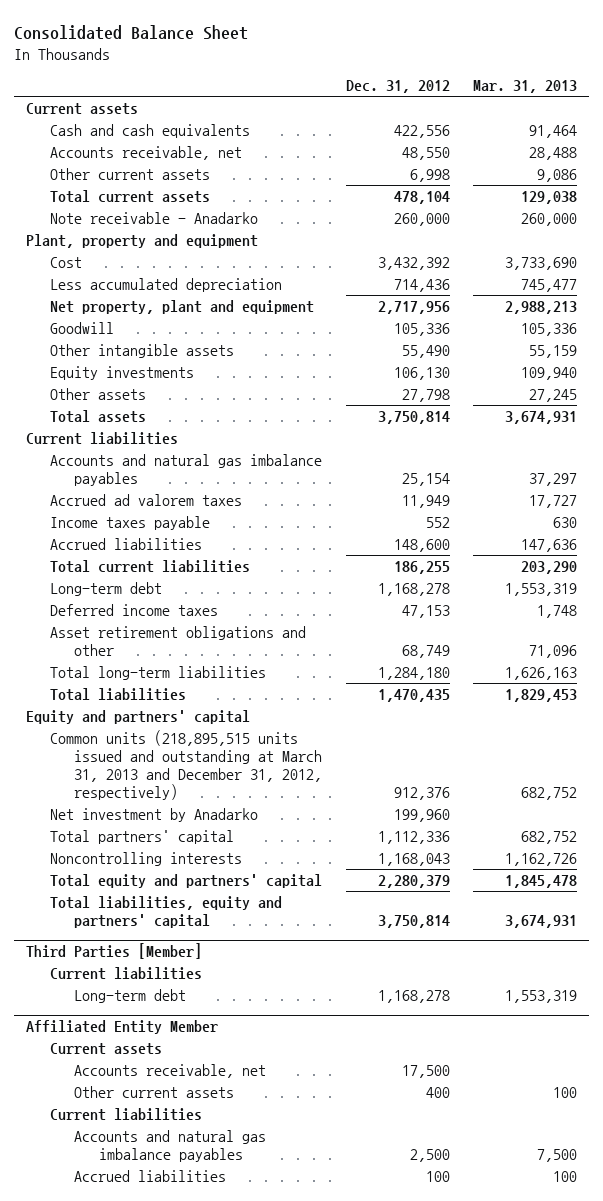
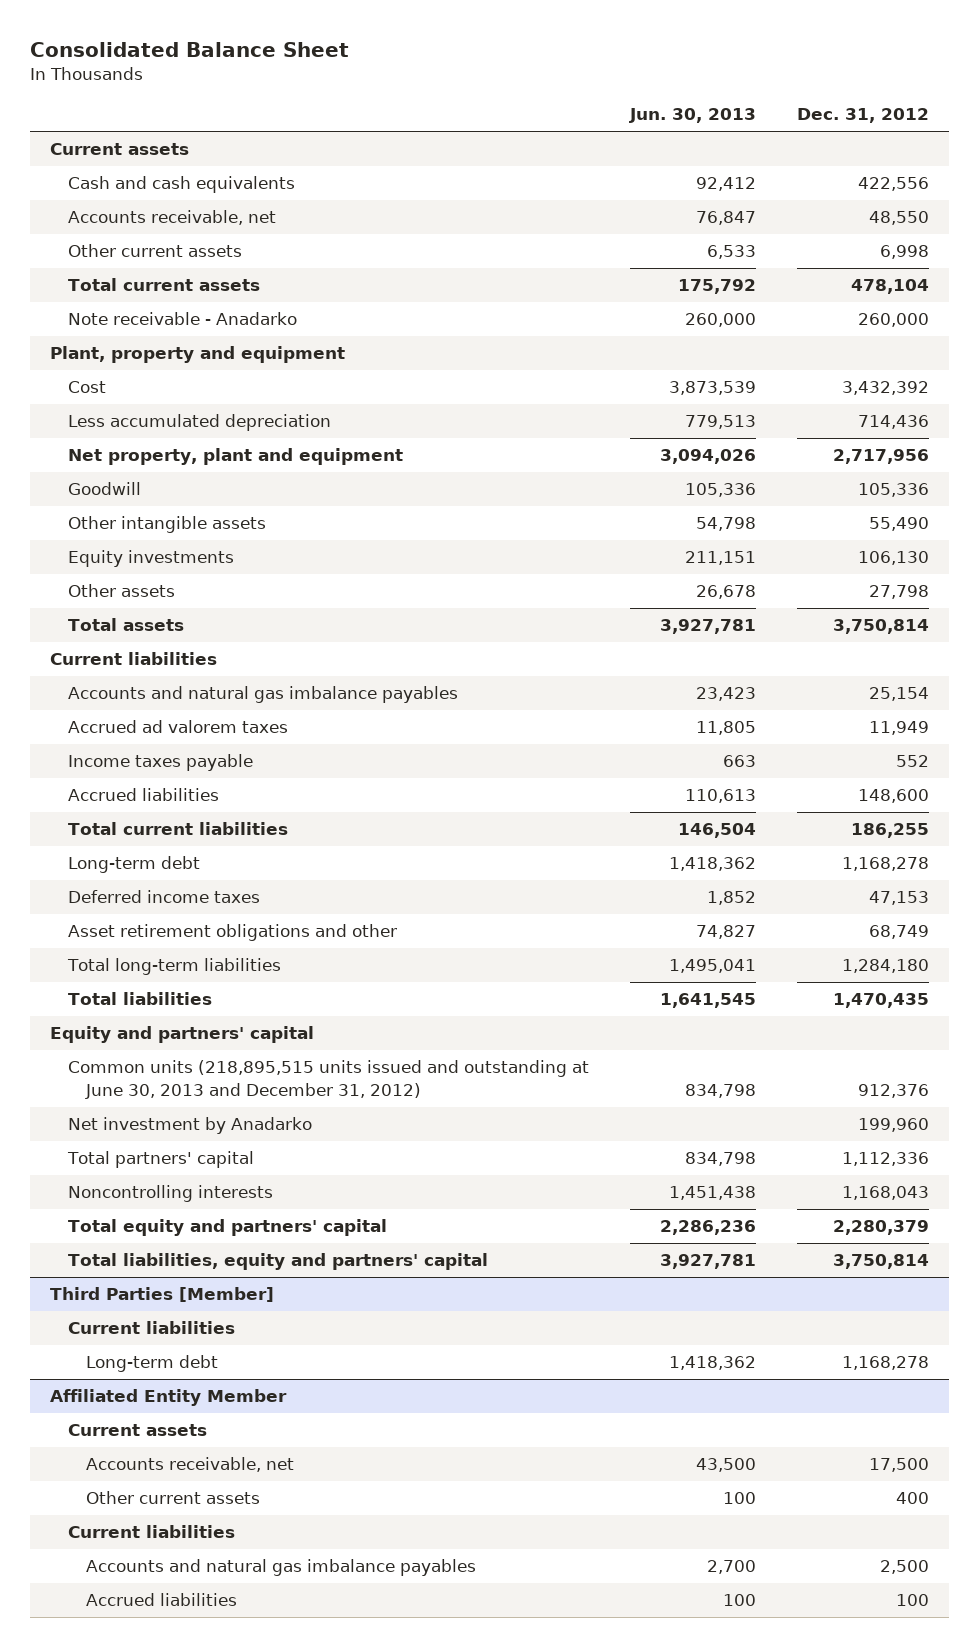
[473,80,578,94] Mar. 31, 2013 -> none
none -> [629,108,757,124] Jun. 30, 2013
[49,730,323,801] Common units (218,895,515 units issued and outstanding at March 31, 2013 and December 31, 2012, respectively) -> [68,1060,590,1099] Common units (218,895,515 units issued and outstanding at June 30, 2013 and December 31, 2012)

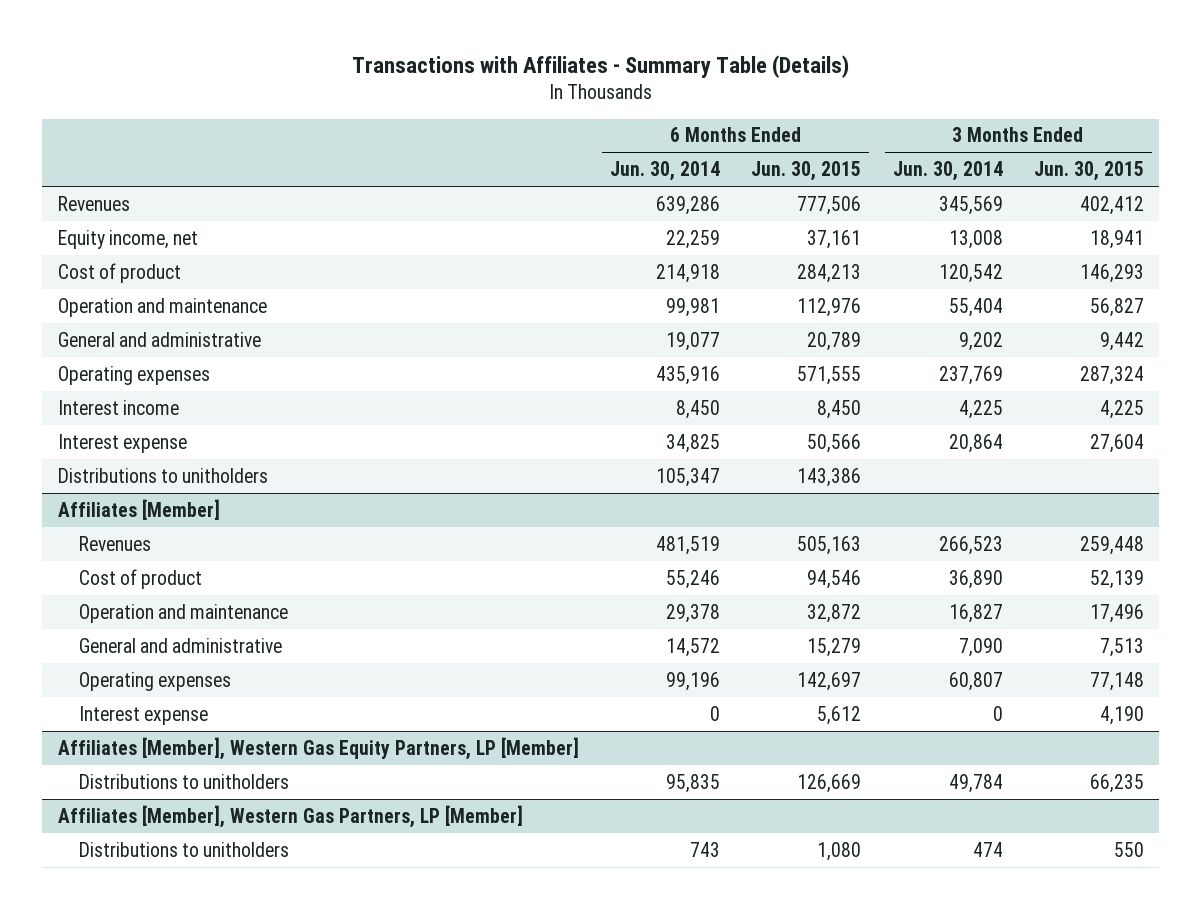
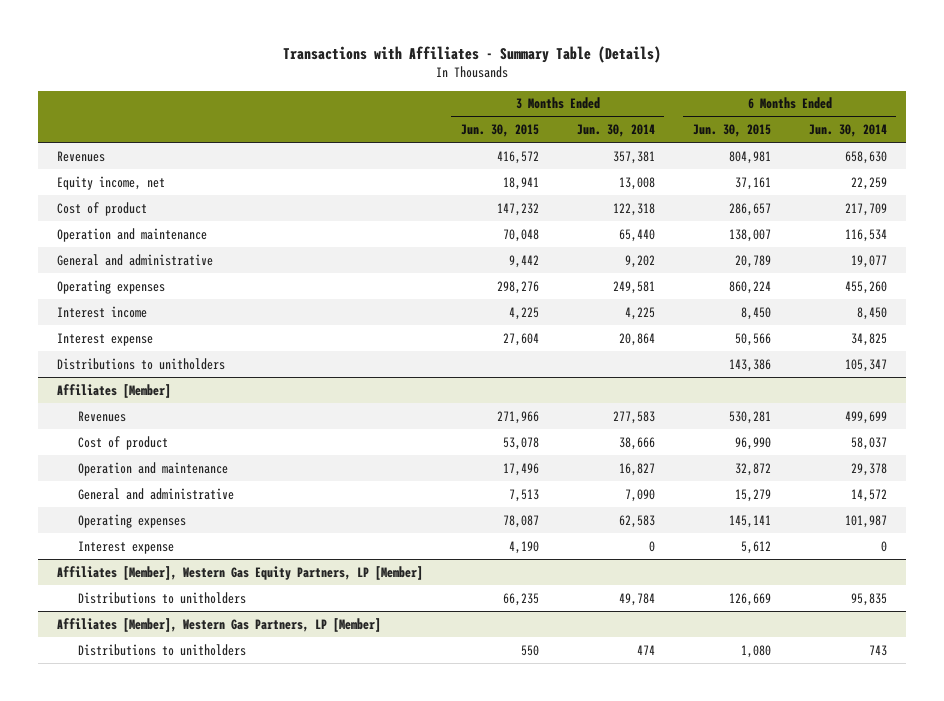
[656,195,721,215] 639,286 -> [844,150,887,164] 658,630
[797,195,862,215] 777,506 -> [728,150,771,164] 804,981
[938,195,1003,215] 345,569 -> [612,150,655,164] 357,381
[1079,195,1144,215] 402,412 -> [496,150,539,164] 416,572
[656,263,721,283] 214,918 -> [844,202,887,216] 217,709
[797,263,862,283] 284,213 -> [728,202,771,216] 286,657
[938,263,1003,283] 120,542 -> [612,202,655,216] 122,318
[1079,263,1144,283] 146,293 -> [496,202,539,216] 147,232
[666,297,721,317] 99,981 -> [844,228,887,242] 116,534
[797,297,862,317] 112,976 -> [728,228,771,242] 138,007
[948,297,1003,317] 55,404 -> [618,228,655,242] 65,440
[1089,297,1144,317] 56,827 -> [502,228,539,242] 70,048
[656,365,721,385] 435,916 -> [844,280,887,294] 455,260
[797,365,862,385] 571,555 -> [728,280,771,294] 860,224
[938,365,1003,385] 237,769 -> [612,280,655,294] 249,581
[1079,365,1144,385] 287,324 -> [496,280,539,294] 298,276
[656,535,721,555] 481,519 -> [844,410,887,424] 499,699
[797,535,862,555] 505,163 -> [728,410,771,424] 530,281
[938,535,1003,555] 266,523 -> [612,410,655,424] 277,583
[1079,535,1144,555] 259,448 -> [496,410,539,424] 271,966
[666,569,721,589] 55,246 -> [850,436,887,450] 58,037
[807,569,862,589] 94,546 -> [734,436,771,450] 96,990
[948,569,1003,589] 36,890 -> [618,436,655,450] 38,666
[1089,569,1144,589] 52,139 -> [502,436,539,450] 53,078
[666,671,721,691] 99,196 -> [844,514,887,528] 101,987
[797,671,862,691] 142,697 -> [728,514,771,528] 145,141
[948,671,1003,691] 60,807 -> [618,514,655,528] 62,583
[1089,671,1144,691] 77,148 -> [502,514,539,528] 78,087

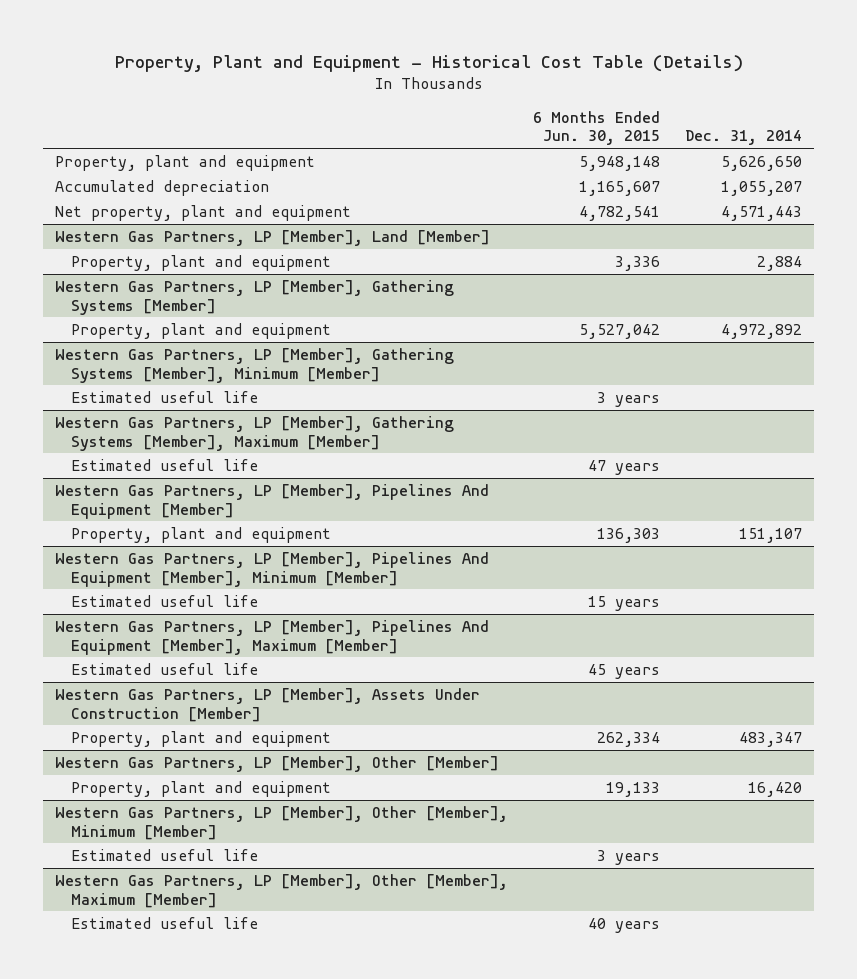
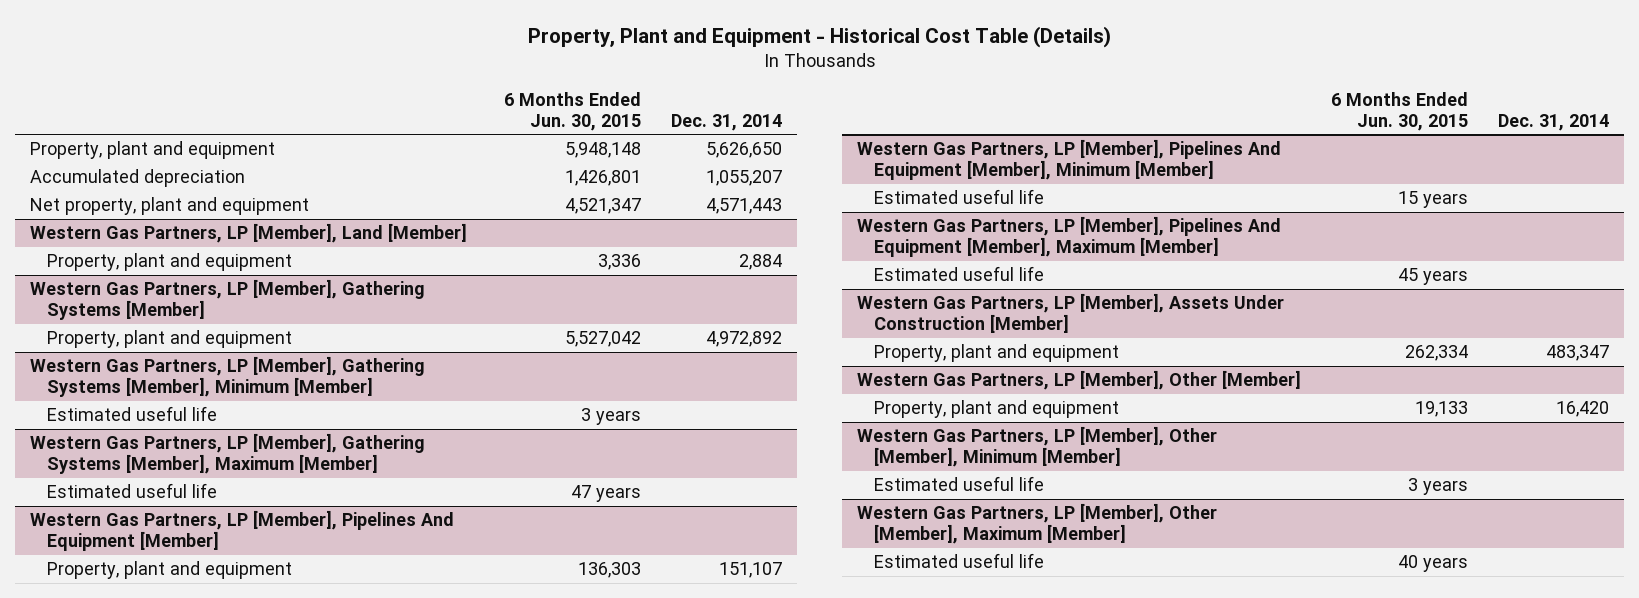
[579,180,661,196] 1,165,607 -> [565,170,642,187] 1,426,801
[579,205,661,221] 4,782,541 -> [565,198,642,215] 4,521,347

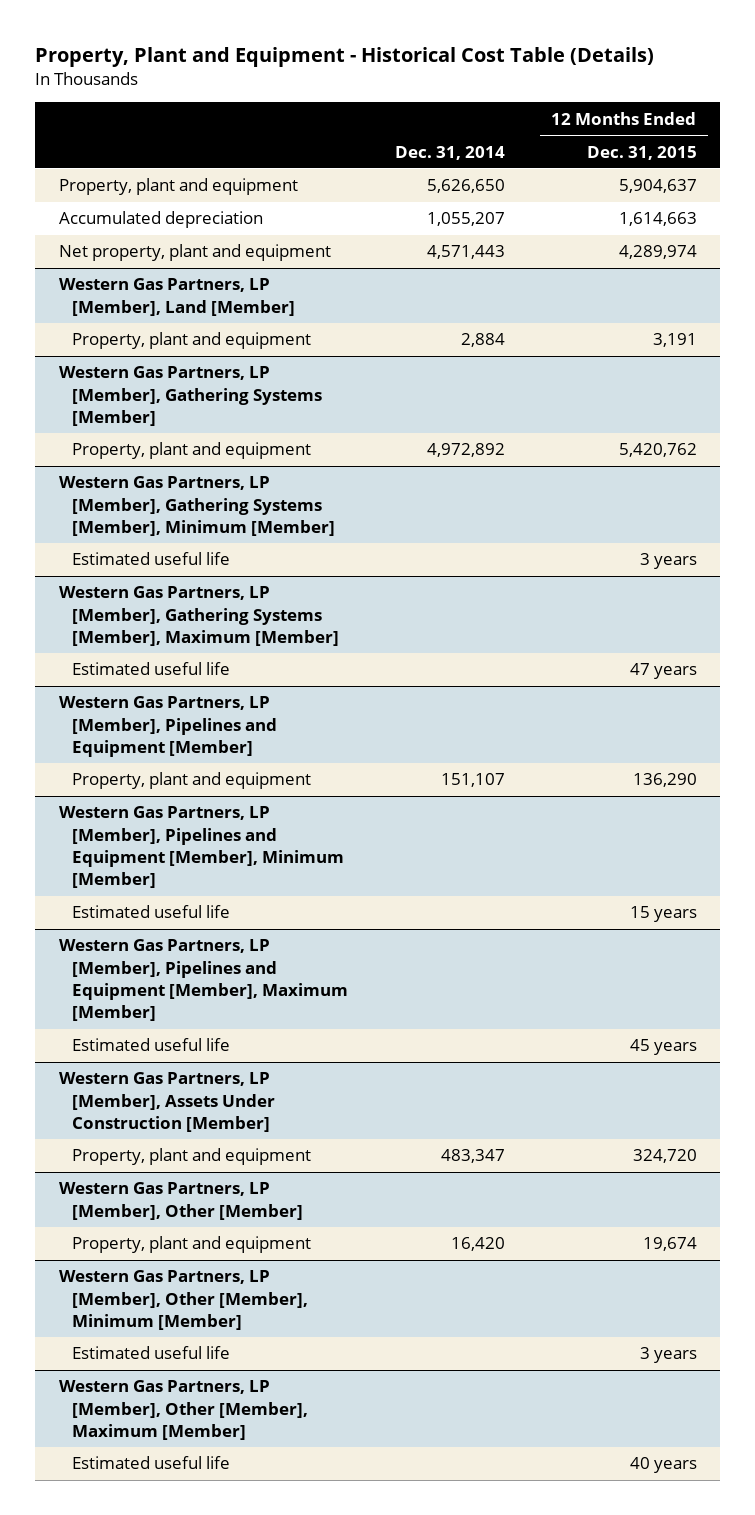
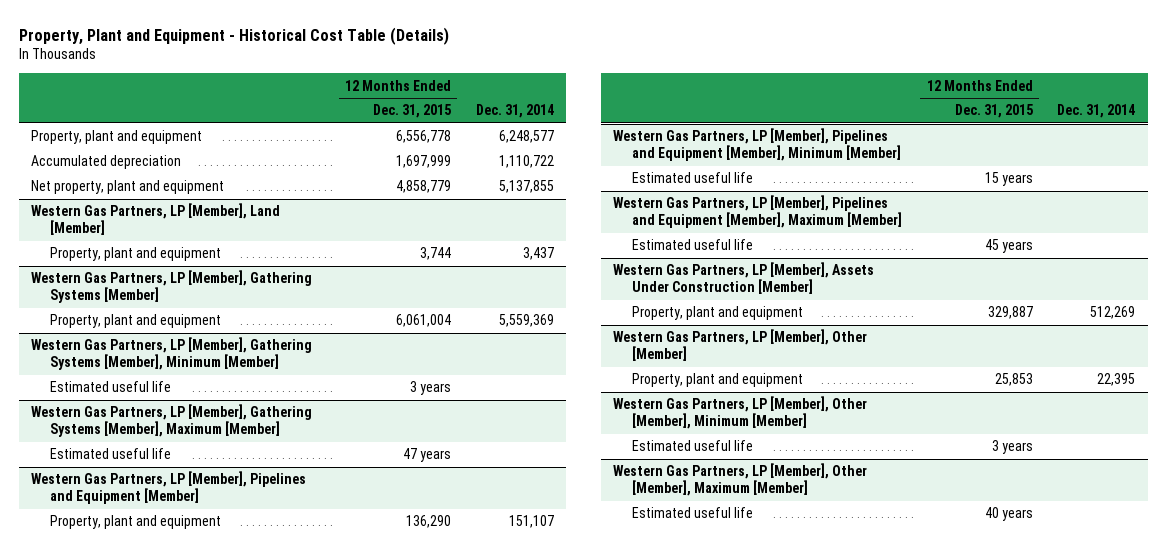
[426,179,505,194] 5,626,650 -> [498,130,554,144] 6,248,577
[618,179,697,194] 5,904,637 -> [395,130,451,144] 6,556,778
[426,212,505,227] 1,055,207 -> [498,155,554,169] 1,110,722
[618,212,697,227] 1,614,663 -> [395,155,451,169] 1,697,999
[426,245,505,260] 4,571,443 -> [498,180,554,194] 5,137,855
[618,245,697,260] 4,289,974 -> [395,180,451,194] 4,858,779
[460,333,505,348] 2,884 -> [522,247,554,261] 3,437
[652,333,697,348] 3,191 -> [419,247,451,261] 3,744
[426,443,505,458] 4,972,892 -> [498,314,554,328] 5,559,369
[618,443,697,458] 5,420,762 -> [395,314,451,328] 6,061,004
[440,1149,505,1164] 483,347 -> [1090,306,1136,320] 512,269
[632,1149,697,1164] 324,720 -> [987,306,1033,320] 329,887
[450,1237,505,1252] 16,420 -> [1097,373,1136,387] 22,395
[642,1237,697,1252] 19,674 -> [994,373,1033,387] 25,853

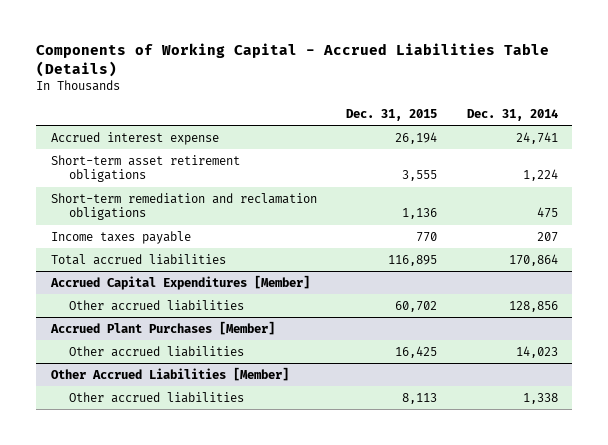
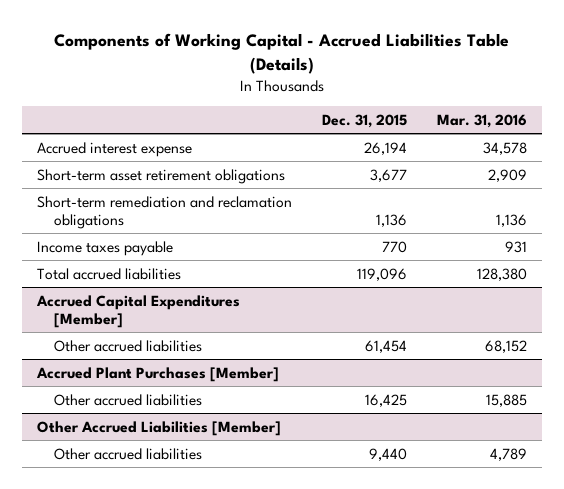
[466,108,558,121] Dec. 31, 2014 -> none
none -> [436,114,527,129] Mar. 31, 2016
[402,170,438,182] 3,555 -> [369,168,407,182] 3,677
[388,254,438,266] 116,895 -> [356,267,407,281] 119,096
[395,300,438,312] 60,702 -> [364,339,407,353] 61,454
[402,392,438,404] 8,113 -> [368,447,407,461] 9,440

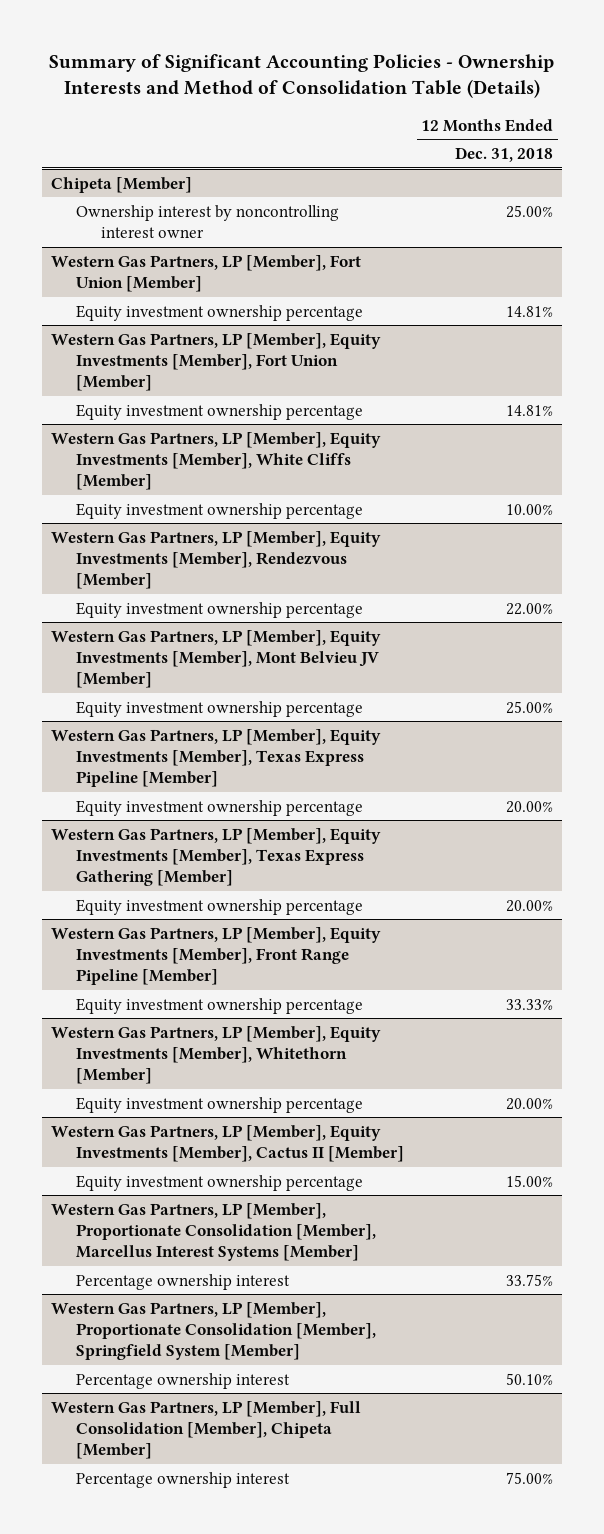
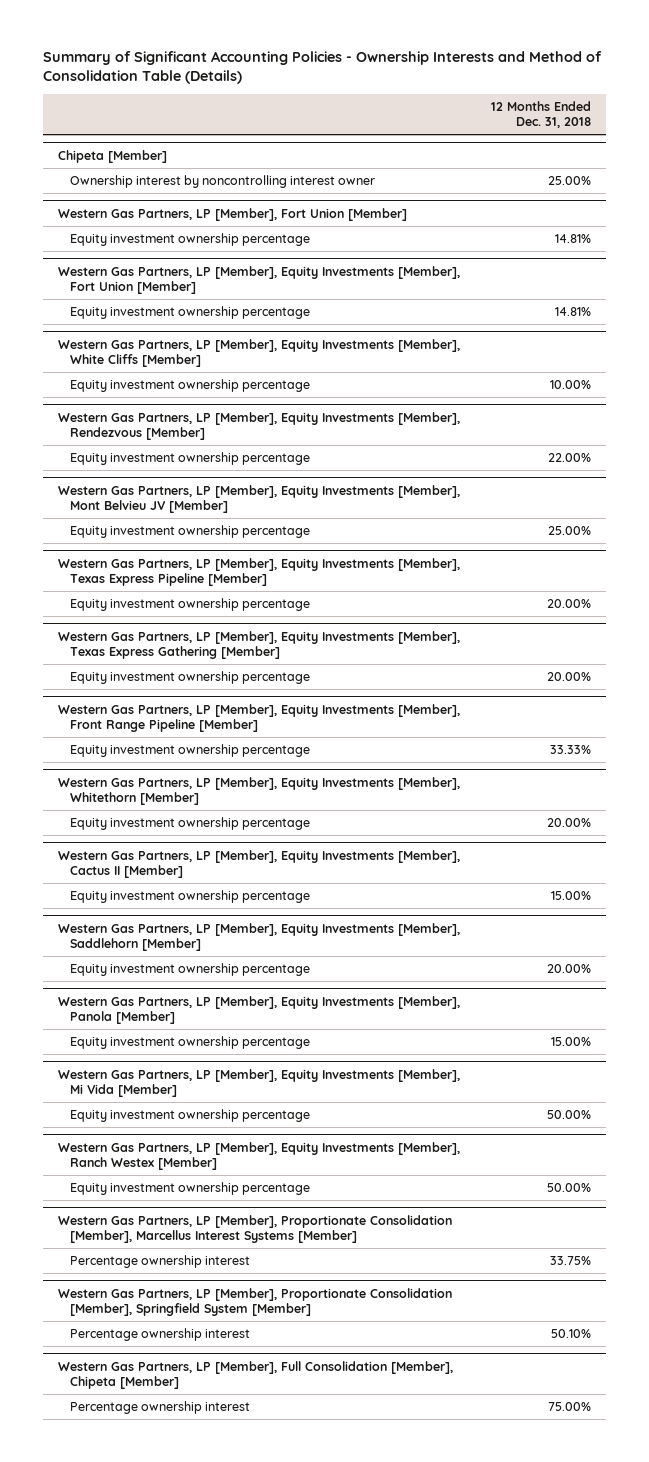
none -> [58,922,461,951] Western Gas Partners, LP [Member], Equity Investments [Member], Saddlehorn [Member]
none -> [69,962,310,976] Equity investment ownership percentage
none -> [58,995,461,1024] Western Gas Partners, LP [Member], Equity Investments [Member], Panola [Member]
none -> [69,1035,310,1049] Equity investment ownership percentage
none -> [58,1068,461,1097] Western Gas Partners, LP [Member], Equity Investments [Member], Mi Vida [Member]
none -> [69,1108,310,1122] Equity investment ownership percentage
none -> [58,1141,461,1170] Western Gas Partners, LP [Member], Equity Investments [Member], Ranch Westex [Member]
none -> [69,1181,310,1195] Equity investment ownership percentage

